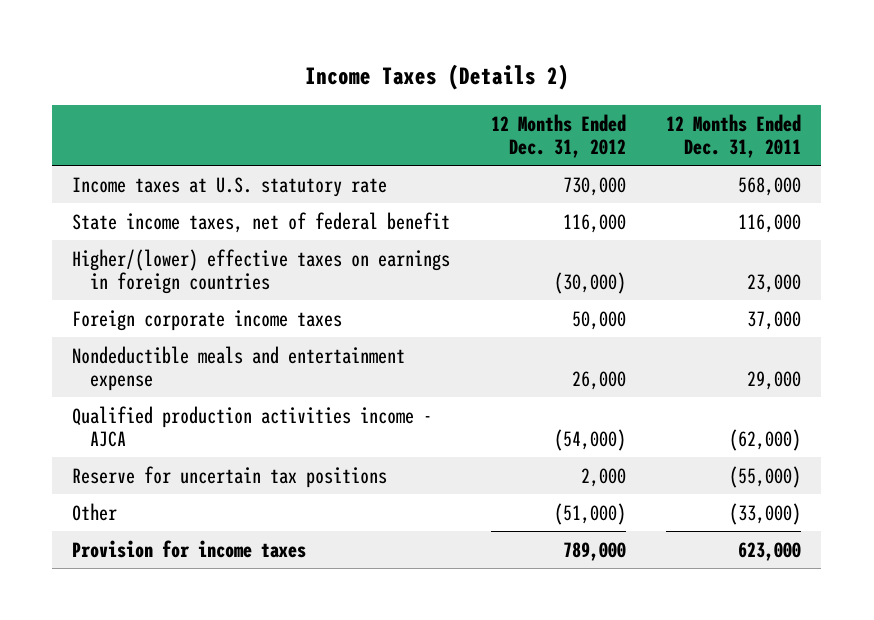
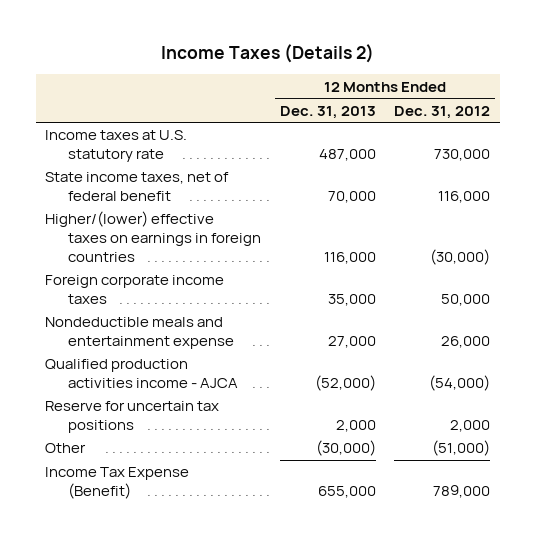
[666,113,802,159] 12 Months Ended Dec. 31, 2011 -> none
none -> [279,105,376,119] Dec. 31, 2013
[72,539,307,558] Provision for income taxes -> [45,467,190,499] Income Tax Expense (Benefit)

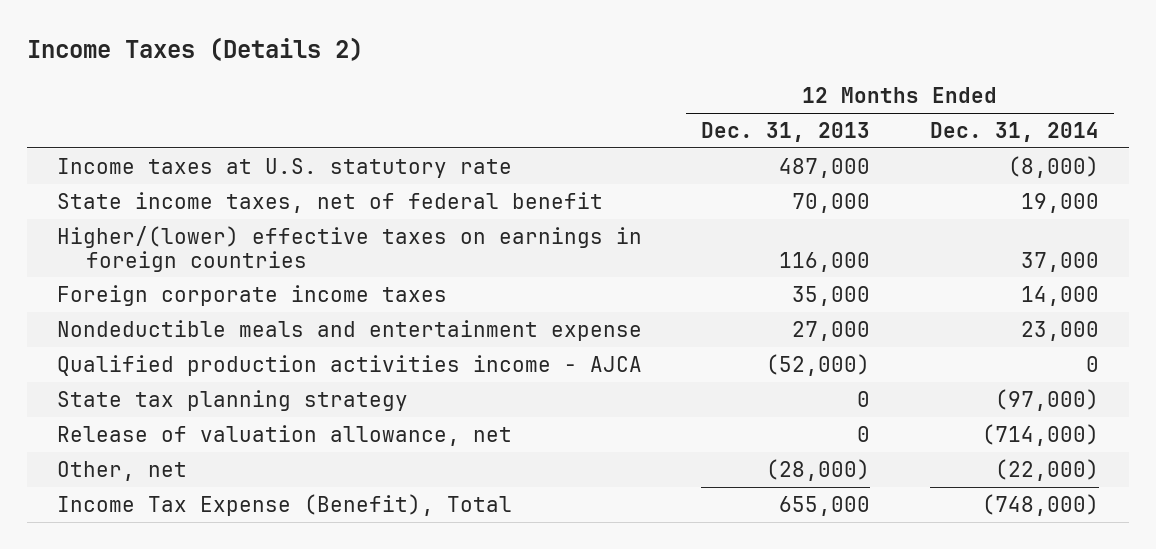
[394,105,491,119] Dec. 31, 2012 -> none
none -> [930,122,1100,143] Dec. 31, 2014
[45,401,220,433] Reserve for uncertain tax positions -> none
none -> [56,389,408,411] State tax planning strategy
none -> [56,424,512,446] Release of valuation allowance, net
[45,443,87,454] Other -> [56,460,187,481] Other, net
[315,440,376,457] (30,000) -> [766,458,871,481] (28,000)
[45,467,190,499] Income Tax Expense (Benefit) -> [56,493,512,516] Income Tax Expense (Benefit), Total

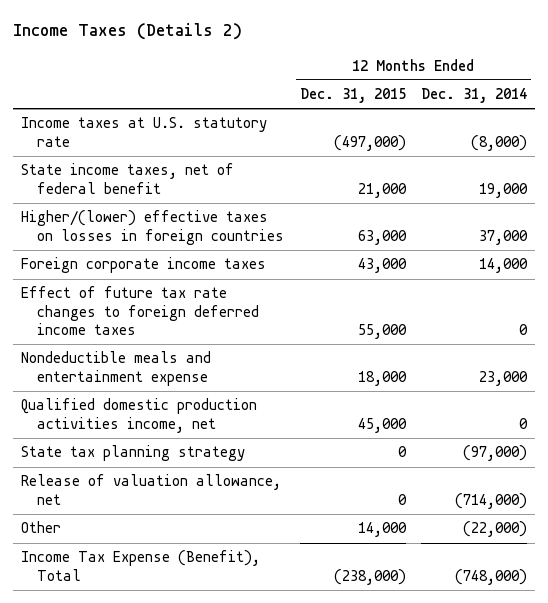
[701,122,871,143] Dec. 31, 2013 -> none
none -> [299,88,406,104] Dec. 31, 2015
[56,225,642,272] Higher/(lower) effective taxes on earnings in foreign countries -> [20,210,284,245] Higher/(lower) effective taxes on losses in foreign countries
none -> [20,286,259,335] Effect of future tax rate changes to foreign deferred income taxes
[56,354,642,376] Qualified production activities income - AJCA -> [20,398,257,433] Qualified domestic production activities income, net
[56,460,187,481] Other, net -> [20,521,61,534] Other

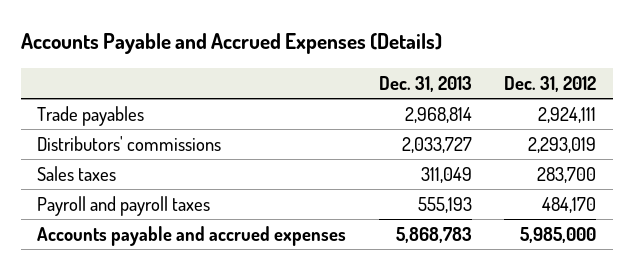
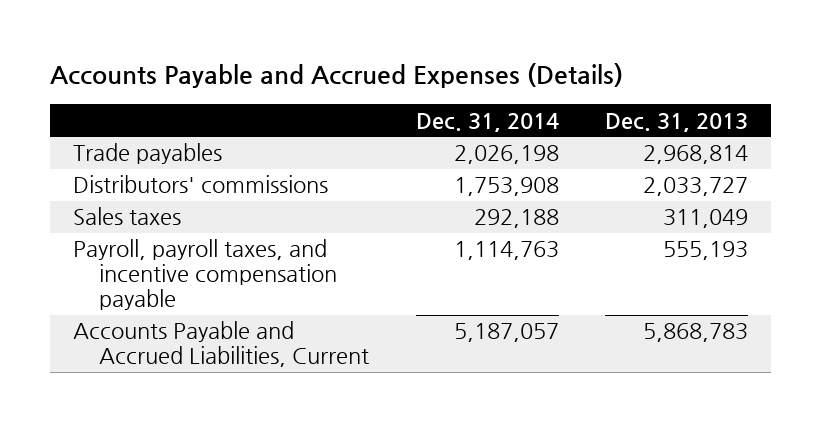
[504,75,597,92] Dec. 31, 2012 -> none
none -> [415,112,559,132] Dec. 31, 2014
[37,195,211,216] Payroll and payroll taxes -> [72,239,338,311] Payroll, payroll taxes, and incentive compensation payable
[37,225,347,246] Accounts payable and accrued expenses -> [72,321,370,368] Accounts Payable and Accrued Liabilities, Current

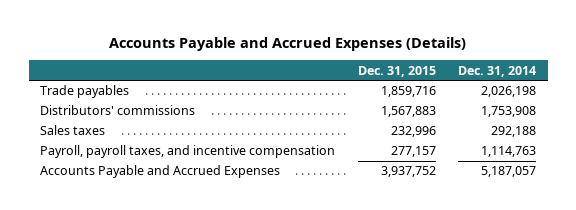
[605,112,749,132] Dec. 31, 2013 -> none
none -> [357,65,436,77] Dec. 31, 2015
[72,239,338,311] Payroll, payroll taxes, and incentive compensation payable -> [39,145,335,159] Payroll, payroll taxes, and incentive compensation
[72,321,370,368] Accounts Payable and Accrued Liabilities, Current -> [39,165,280,179] Accounts Payable and Accrued Expenses

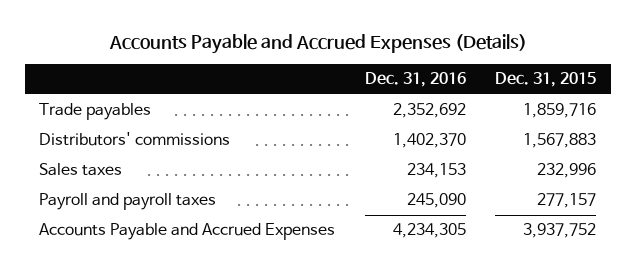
[458,65,537,77] Dec. 31, 2014 -> none
none -> [364,72,466,88] Dec. 31, 2016
[39,145,335,159] Payroll, payroll taxes, and incentive compensation -> [39,193,217,211] Payroll and payroll taxes

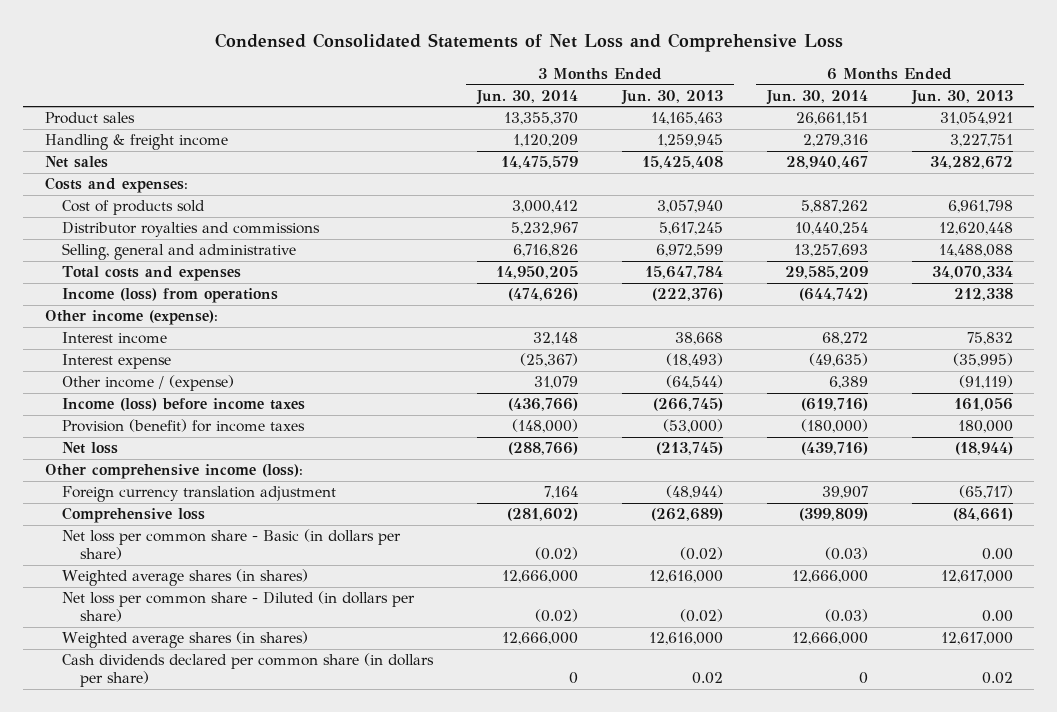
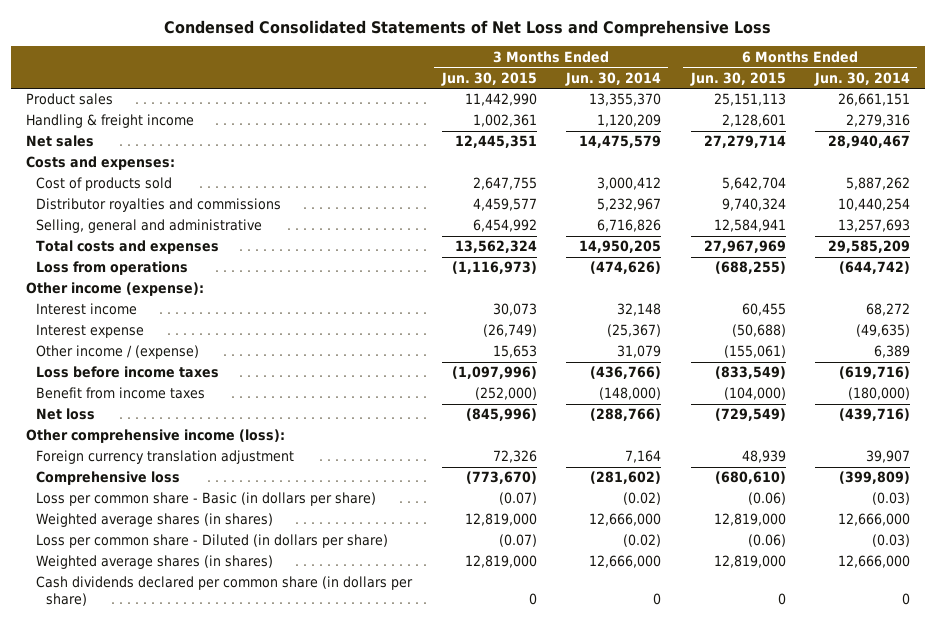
[620,89,723,105] Jun. 30, 2013 -> none
[910,89,1013,105] Jun. 30, 2013 -> none
none -> [440,71,537,86] Jun. 30, 2015
none -> [689,71,786,86] Jun. 30, 2015
[62,288,279,304] Income (loss) from operations -> [36,261,189,276] Loss from operations
[62,398,306,412] Income (loss) before income taxes -> [36,366,220,379] Loss before income taxes
[62,419,306,433] Provision (benefit) for income taxes -> [36,387,206,400] Benefit from income taxes
[62,529,402,561] Net loss per common share - Basic (in dollars per share) -> [36,492,377,507] Loss per common share - Basic (in dollars per share)
[62,591,416,623] Net loss per common share - Diluted (in dollars per share) -> [36,534,389,549] Loss per common share - Diluted (in dollars per share)

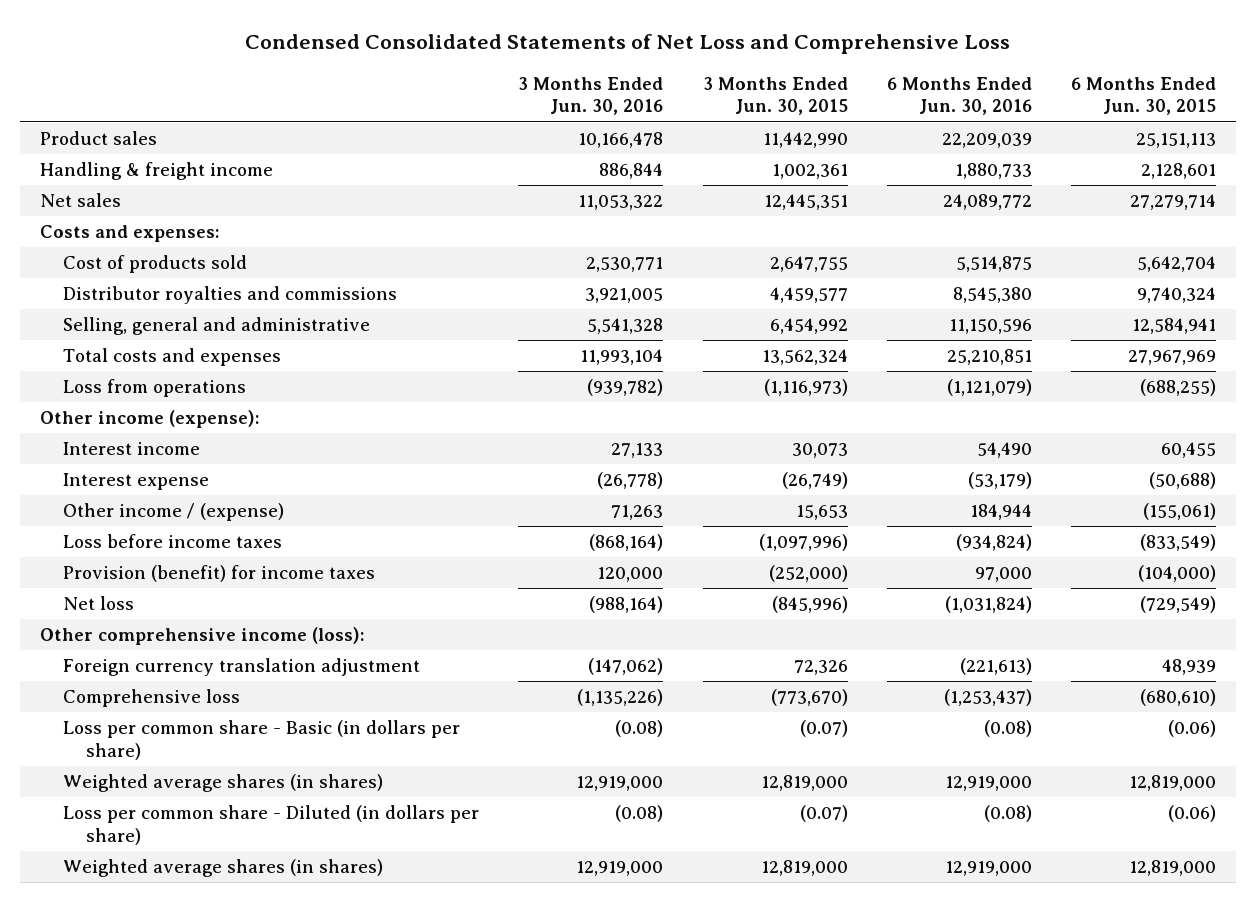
[565,71,662,86] Jun. 30, 2014 -> none
[814,71,911,86] Jun. 30, 2014 -> none
none -> [518,76,664,116] 3 Months Ended Jun. 30, 2016
none -> [887,76,1033,116] 6 Months Ended Jun. 30, 2016
[36,387,206,400] Benefit from income taxes -> [62,565,375,583] Provision (benefit) for income taxes
[36,576,414,607] Cash dividends declared per common share (in dollars per share) -> none

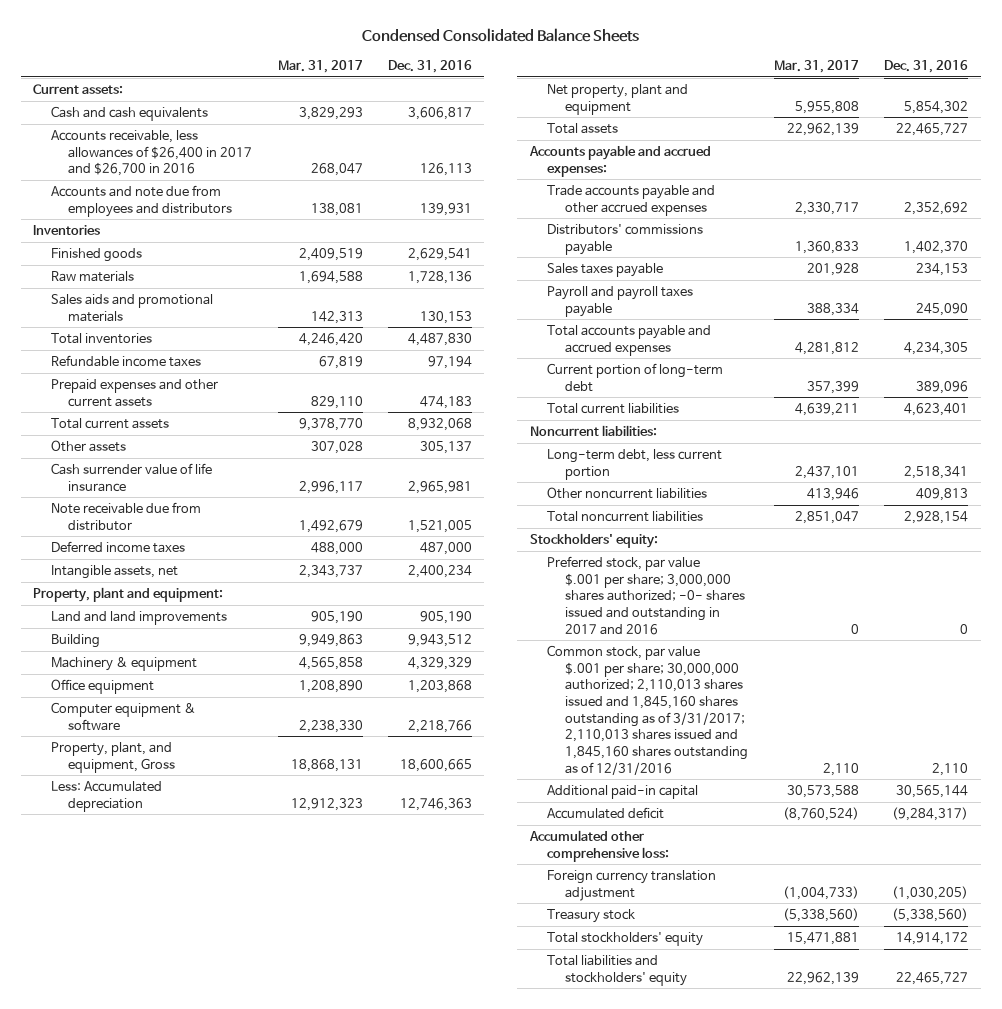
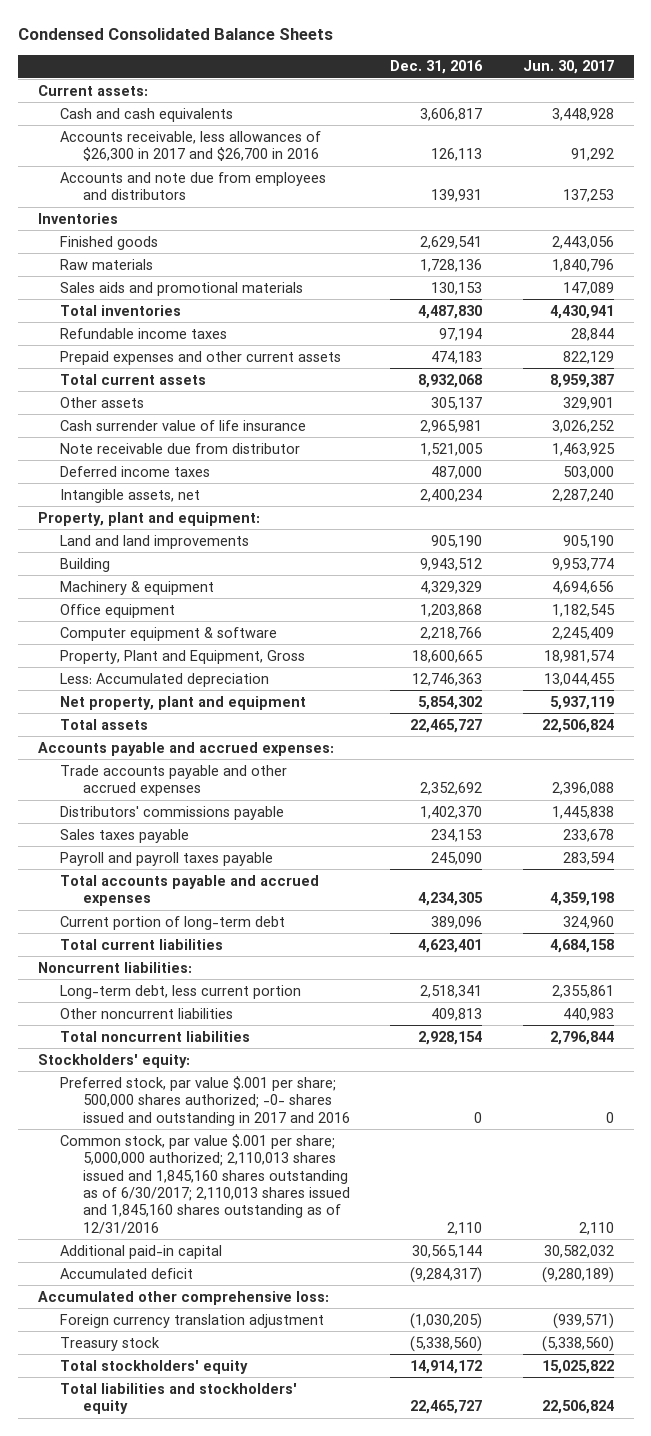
[277,60,363,74] Mar. 31, 2017 -> none
none -> [522,60,614,75] Jun. 30, 2017
[50,130,253,177] Accounts receivable, less allowances of $26,400 in 2017 and $26,700 in 2016 -> [60,130,322,162] Accounts receivable, less allowances of $26,300 in 2017 and $26,700 in 2016
[50,742,176,773] Property, plant, and equipment, Gross -> [60,649,306,664] Property, Plant and Equipment, Gross
[547,556,745,635] Preferred stock, par value $.001 per share; 3,000,000 shares authorized; -0- shares issued and outstanding in 2017 and 2016 -> [60,1075,350,1126] Preferred stock, par value $.001 per share; 500,000 shares authorized; -0- shares issued and outstanding in 2017 and 2016
[547,645,748,775] Common stock, par value $.001 per share; 30,000,000 authorized; 2,110,013 shares issued and 1,845,160 shares outstanding as of 3/31/2017; 2,110,013 shares issued and 1,845,160 shares outstanding as of 12/31/2016 -> [60,1133,350,1234] Common stock, par value $.001 per share; 5,000,000 authorized; 2,110,013 shares issued and 1,845,160 shares outstanding as of 6/30/2017; 2,110,013 shares issued and 1,845,160 shares outstanding as of 12/31/2016

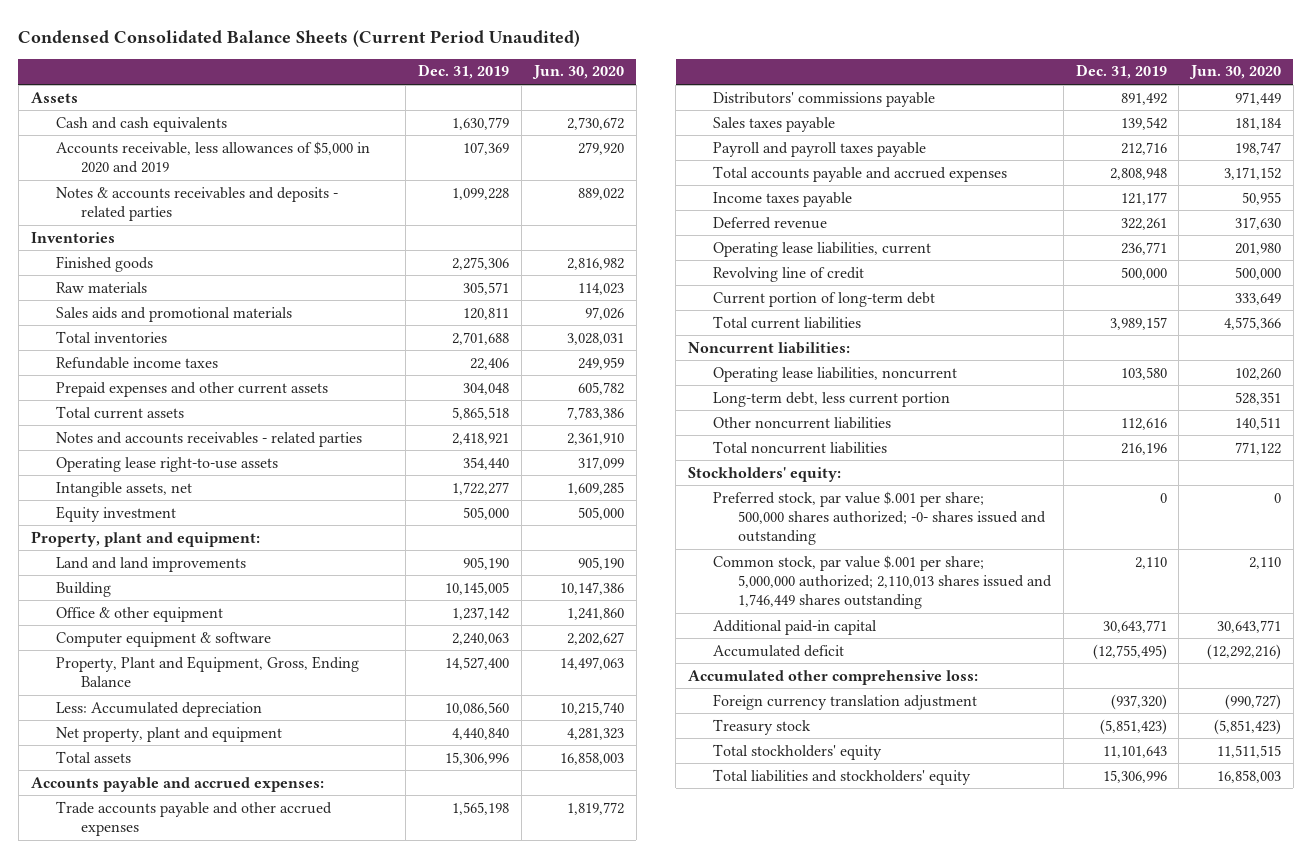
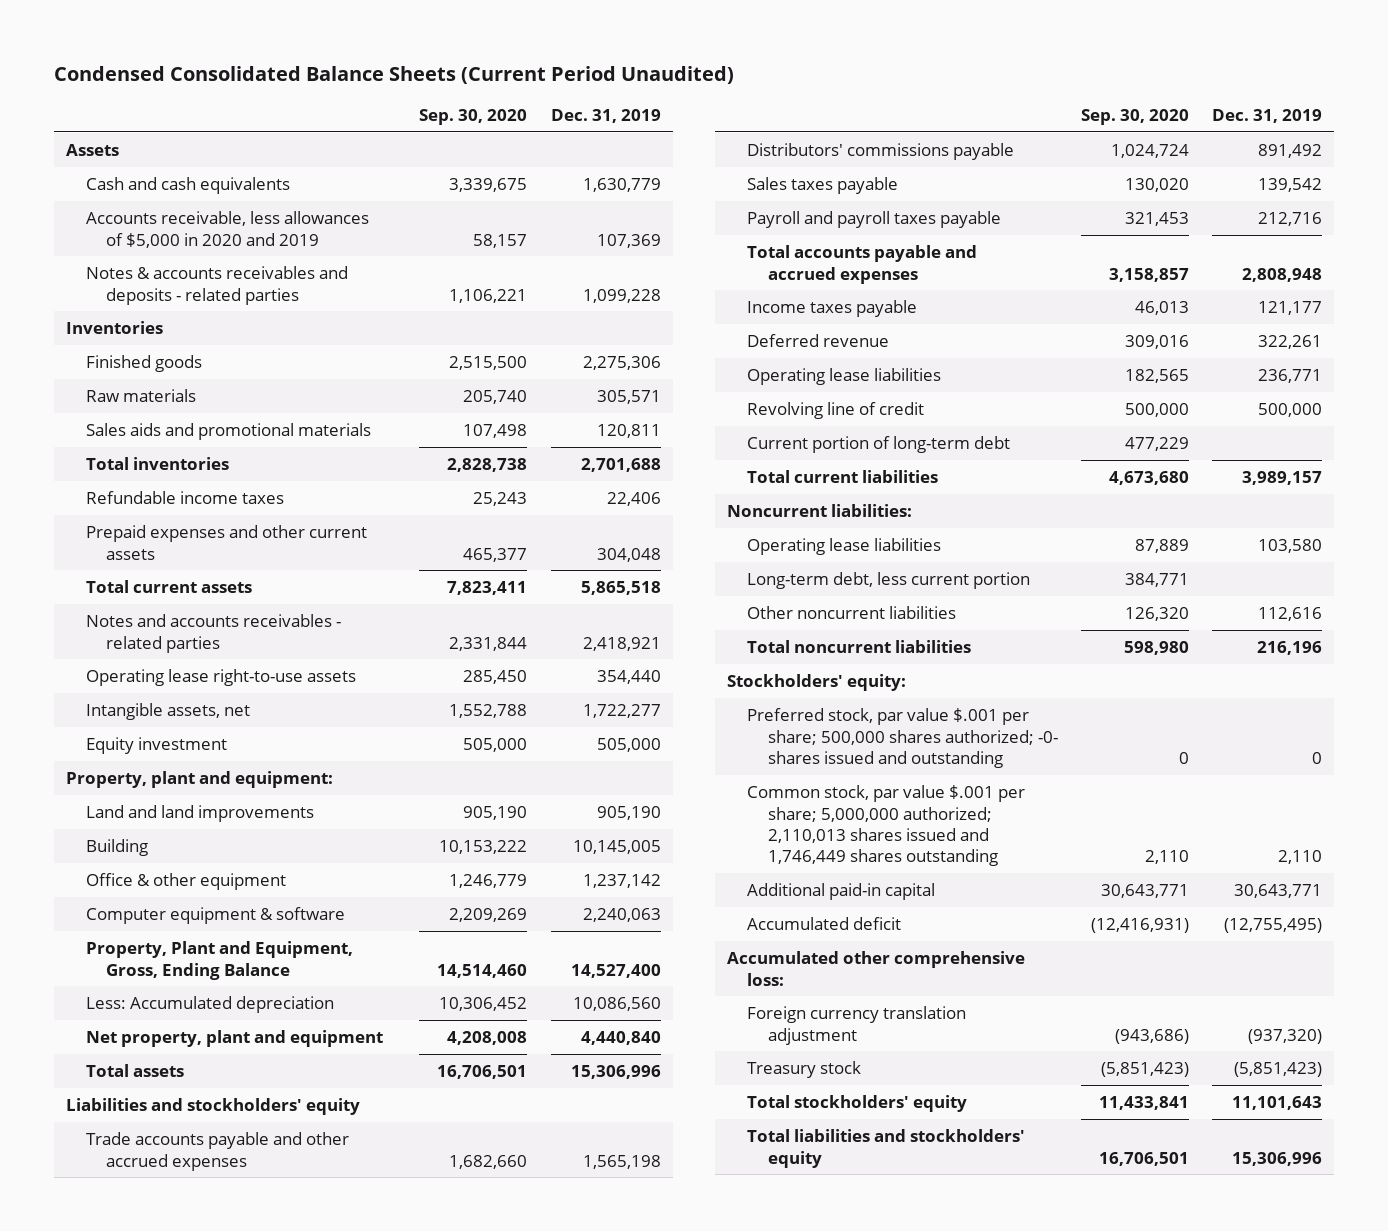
[531,65,624,80] Jun. 30, 2020 -> none
none -> [419,108,528,125] Sep. 30, 2020
[30,776,324,792] Accounts payable and accrued expenses: -> none
none -> [65,1098,360,1116] Liabilities and stockholders' equity
[712,241,931,257] Operating lease liabilities, current -> [747,368,942,386] Operating lease liabilities
[712,366,957,382] Operating lease liabilities, noncurrent -> [747,538,942,556] Operating lease liabilities

